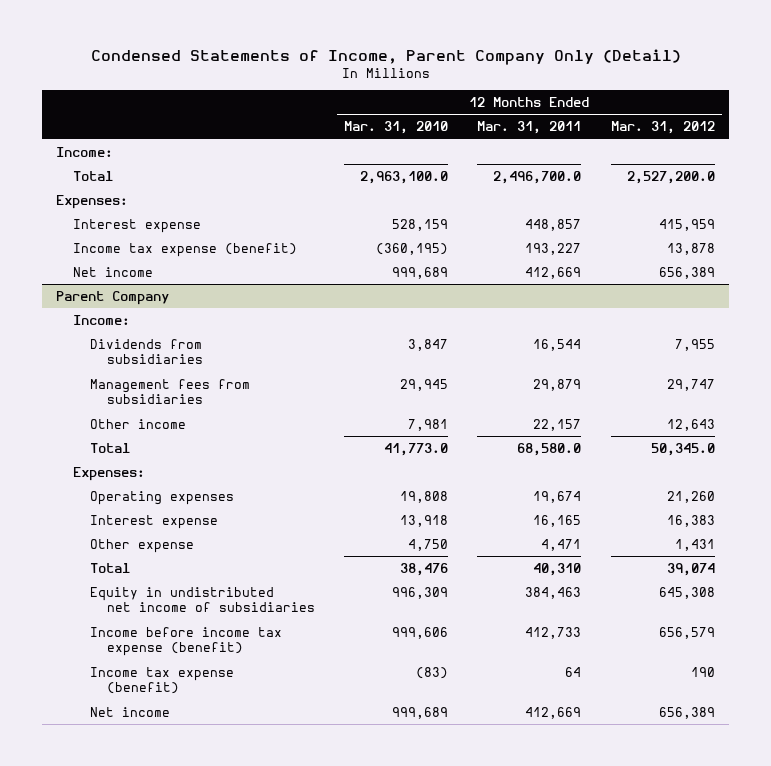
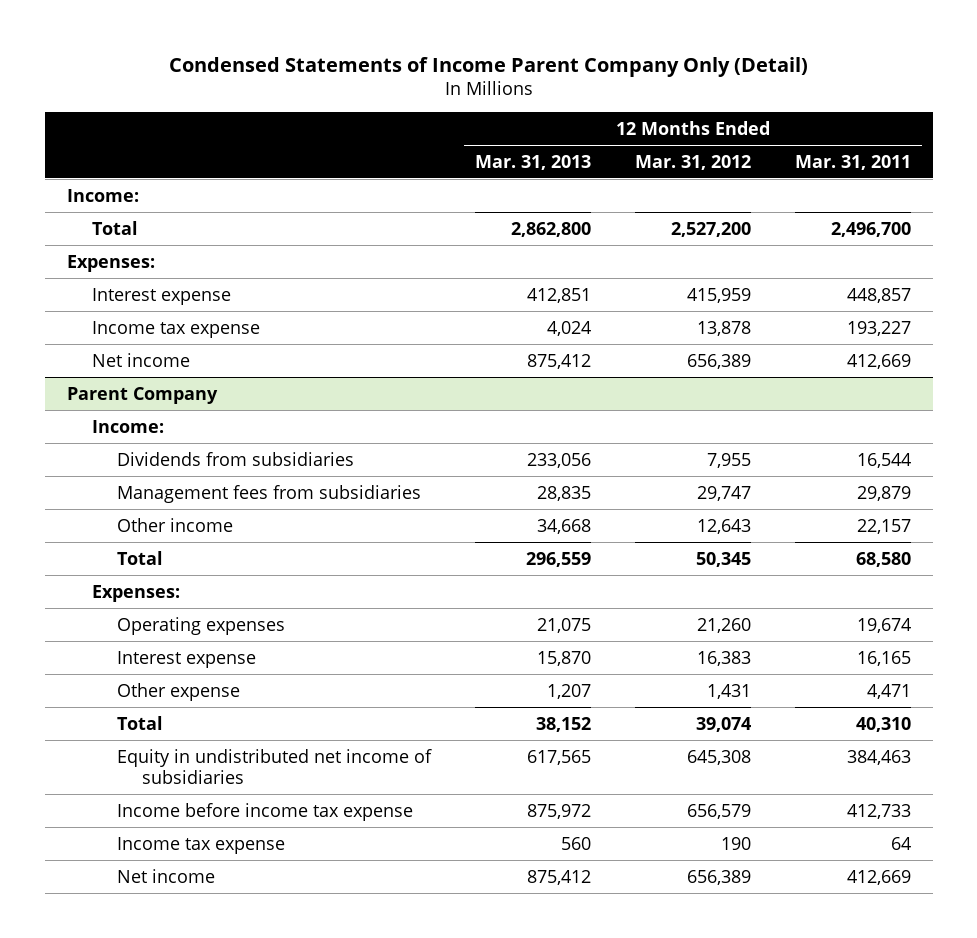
[90,49,681,66] Condensed Statements of Income, Parent Company Only (Detail) -> [168,56,808,77] Condensed Statements of Income Parent Company Only (Detail)
[344,121,449,135] Mar. 31, 2010 -> none
none -> [474,154,591,170] Mar. 31, 2013
[493,170,582,184] 2,496,700.0 -> [830,221,911,237] 2,496,700
[626,170,715,184] 2,527,200.0 -> [670,221,751,237] 2,527,200
[73,242,298,257] Income tax expense (benefit) -> [91,320,260,338] Income tax expense
[517,442,582,456] 68,580.0 -> [855,551,911,567] 68,580
[650,442,715,456] 50,345.0 -> [695,551,751,567] 50,345
[89,626,282,657] Income before income tax expense (benefit) -> [117,802,414,821] Income before income tax expense
[89,666,234,695] Income tax expense (benefit) -> [117,836,286,854] Income tax expense

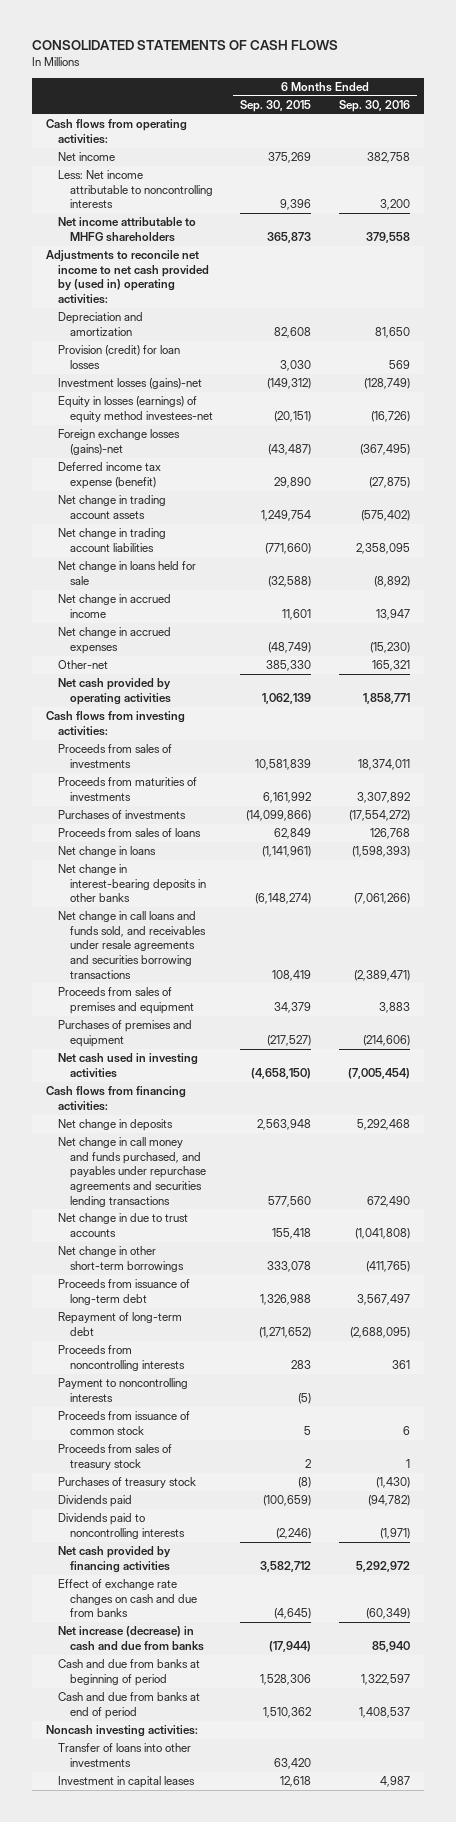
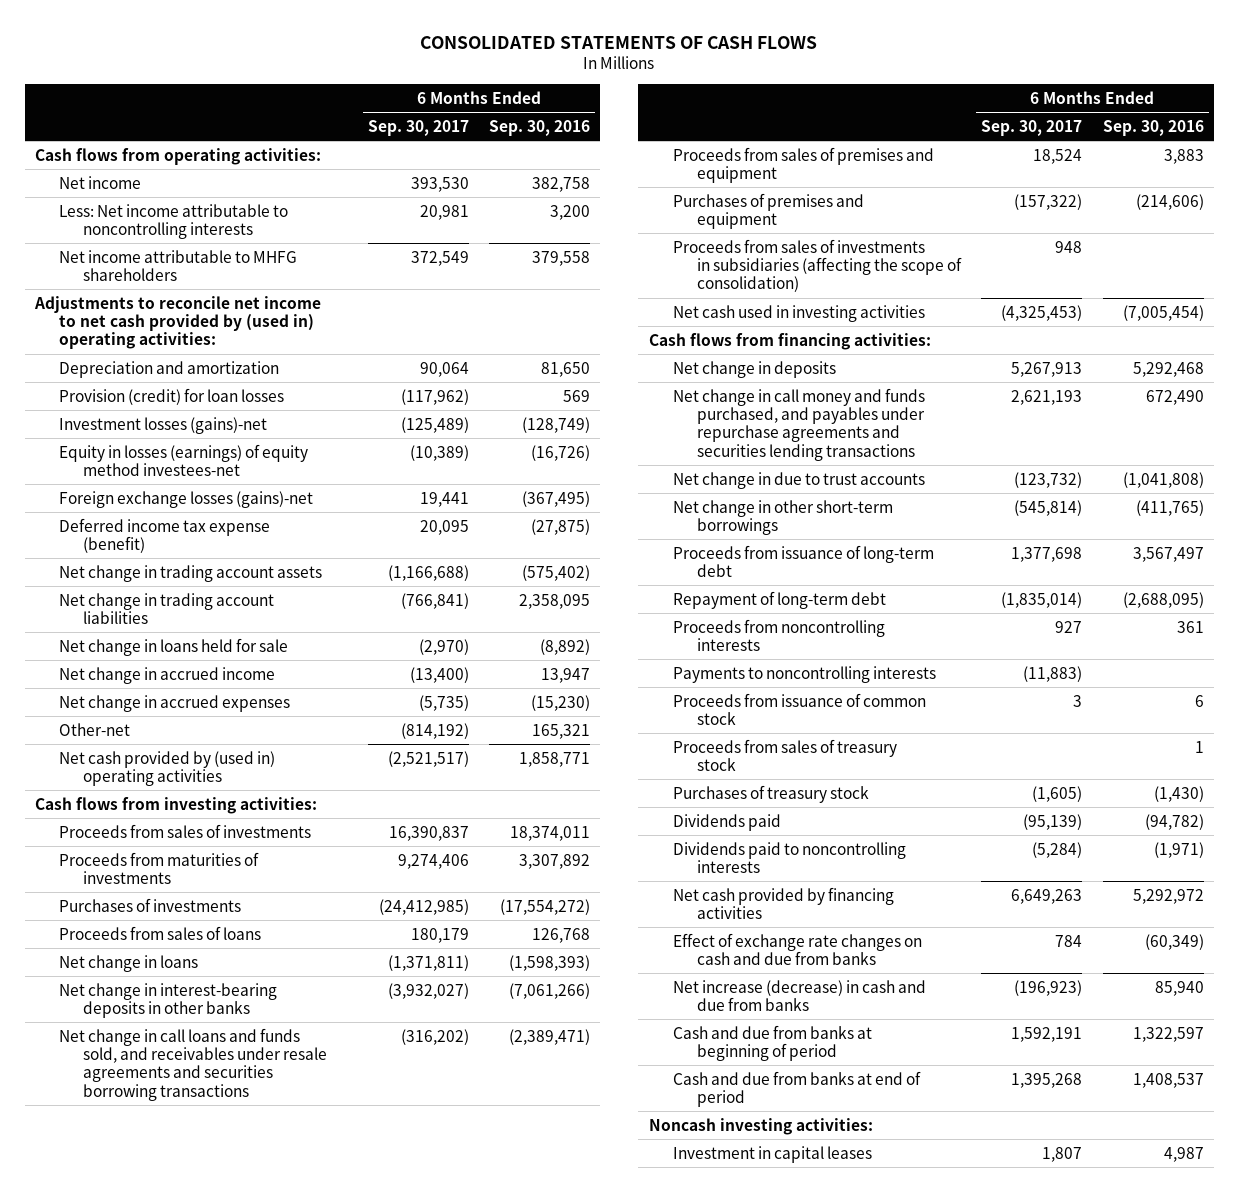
[240,99,312,112] Sep. 30, 2015 -> none
none -> [367,119,469,136] Sep. 30, 2017
[57,678,171,705] Net cash provided by operating activities -> [59,750,276,786] Net cash provided by (used in) operating activities
none -> [672,238,962,293] Proceeds from sales of investments in subsidiaries (affecting the scope of consolidation)
[57,1378,188,1402] Payment to noncontrolling interests -> [672,665,936,683] Payments to noncontrolling interests
[57,1743,191,1767] Transfer of loans into other investments -> none

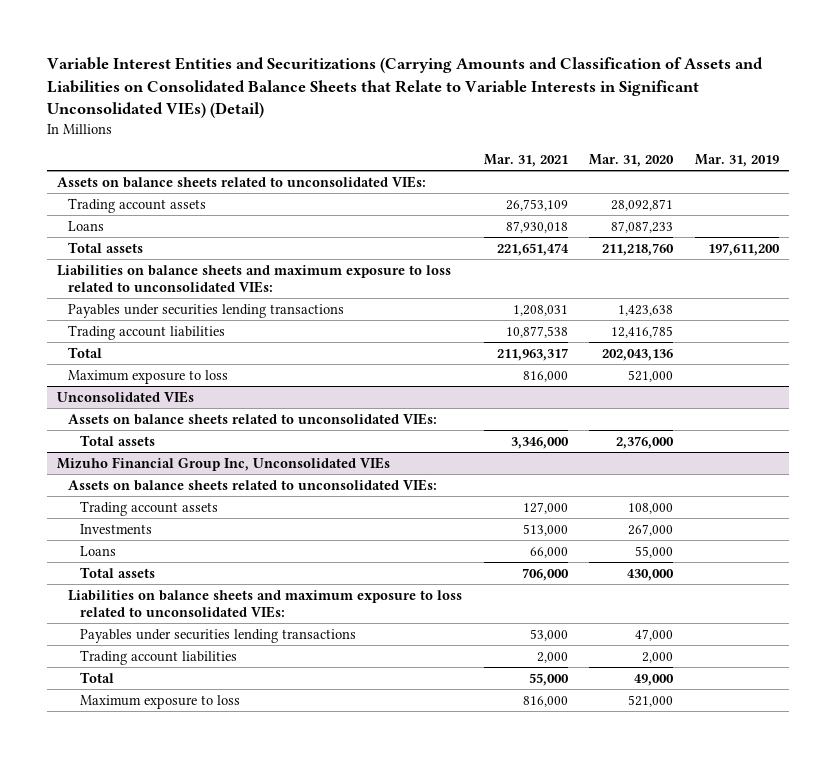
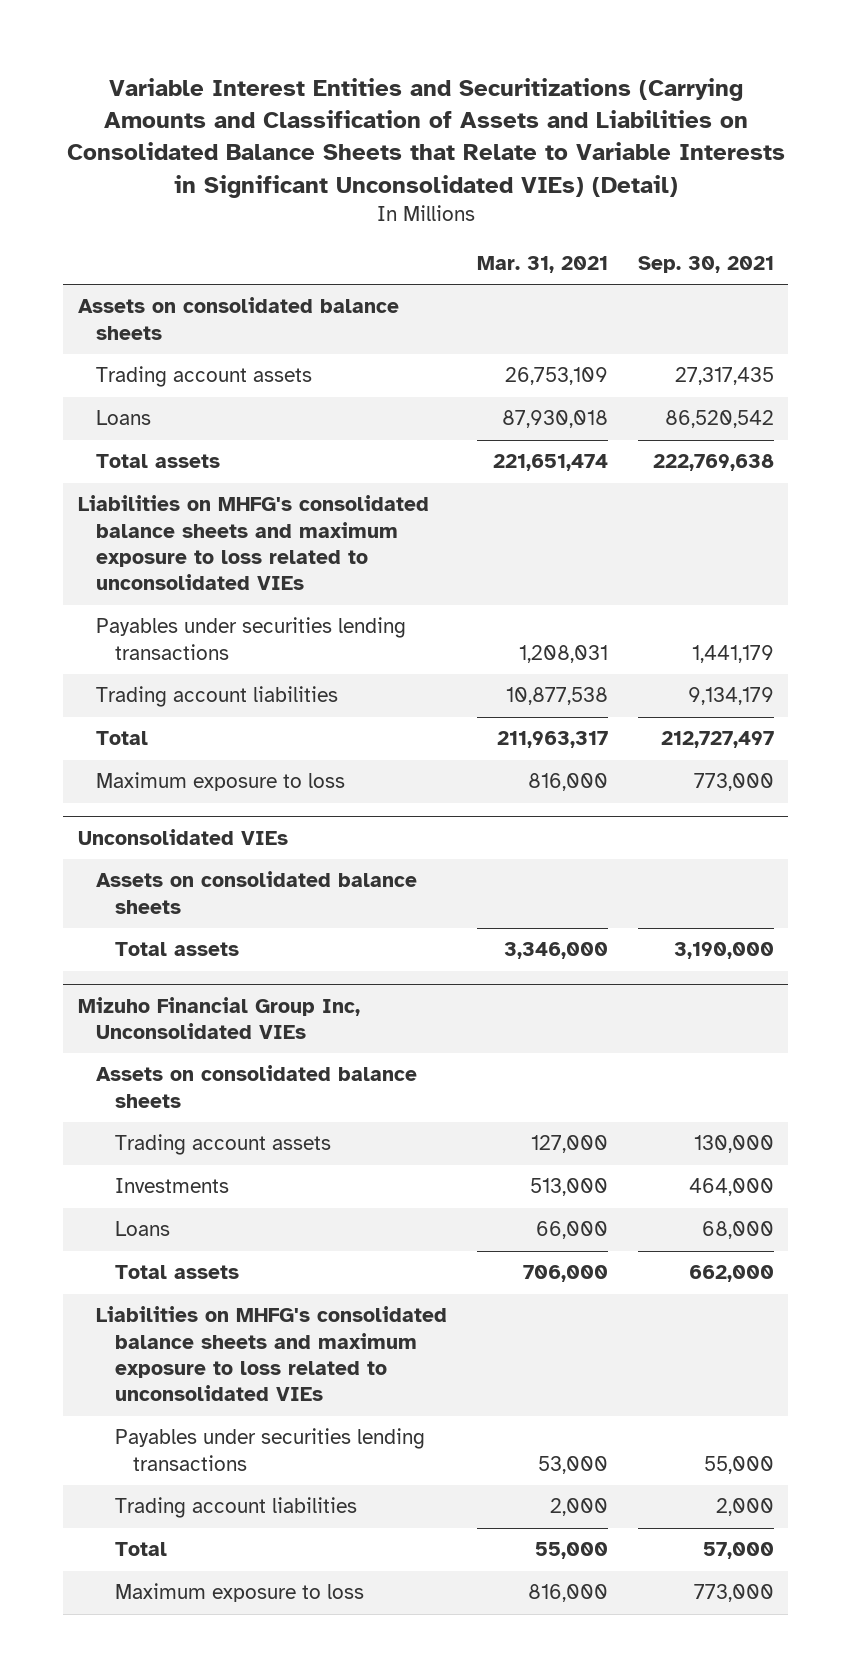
[589,154,675,168] Mar. 31, 2020 -> none
[694,154,779,168] Mar. 31, 2019 -> none
none -> [637,256,774,274] Sep. 30, 2021
[57,175,427,188] Assets on balance sheets related to unconsolidated VIEs: -> [78,297,400,340] Assets on consolidated balance sheets
[57,264,452,293] Liabilities on balance sheets and maximum exposure to loss related to unconsolidated VIEs: -> [78,495,430,591] Liabilities on MHFG's consolidated balance sheets and maximum exposure to loss related to unconsolidated VIEs
[68,412,438,425] Assets on balance sheets related to unconsolidated VIEs: -> [96,871,418,914] Assets on consolidated balance sheets
[68,478,438,491] Assets on balance sheets related to unconsolidated VIEs: -> [96,1065,418,1108] Assets on consolidated balance sheets
[68,589,463,618] Liabilities on balance sheets and maximum exposure to loss related to unconsolidated VIEs: -> [96,1306,448,1402] Liabilities on MHFG's consolidated balance sheets and maximum exposure to loss related to unconsolidated VIEs

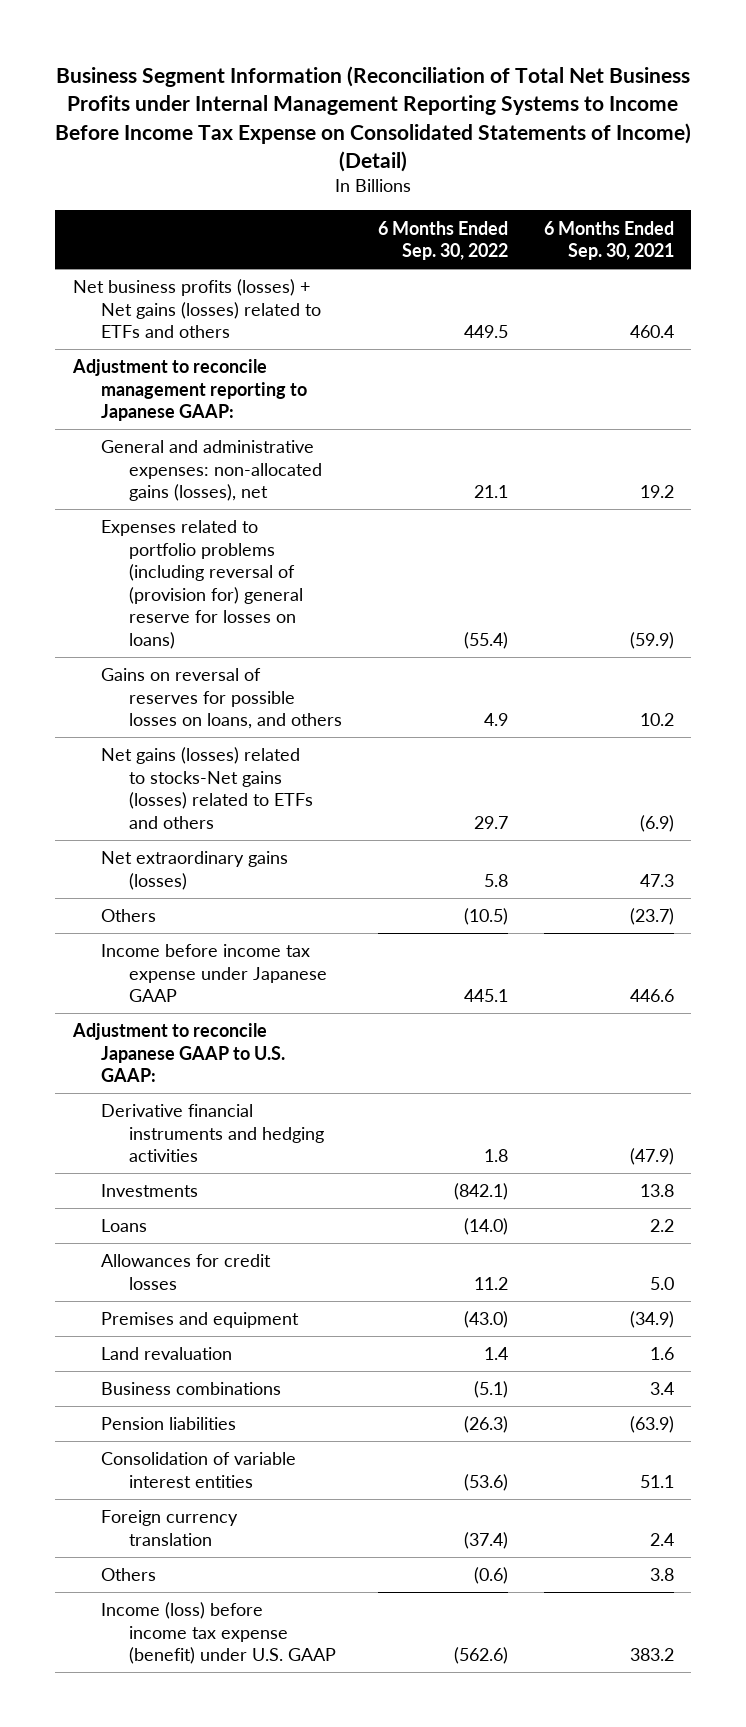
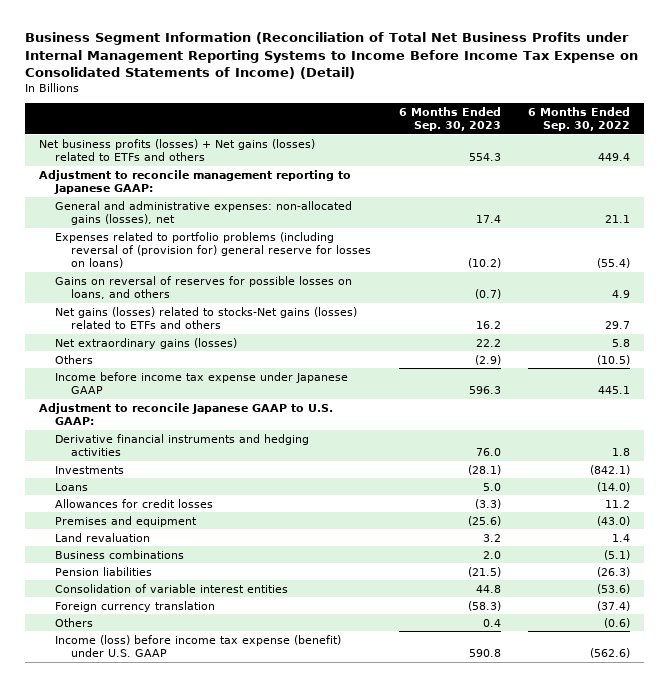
[543,220,674,261] 6 Months Ended Sep. 30, 2021 -> none
none -> [398,106,501,131] 6 Months Ended Sep. 30, 2023
[463,325,508,339] 449.5 -> [598,152,631,161] 449.4

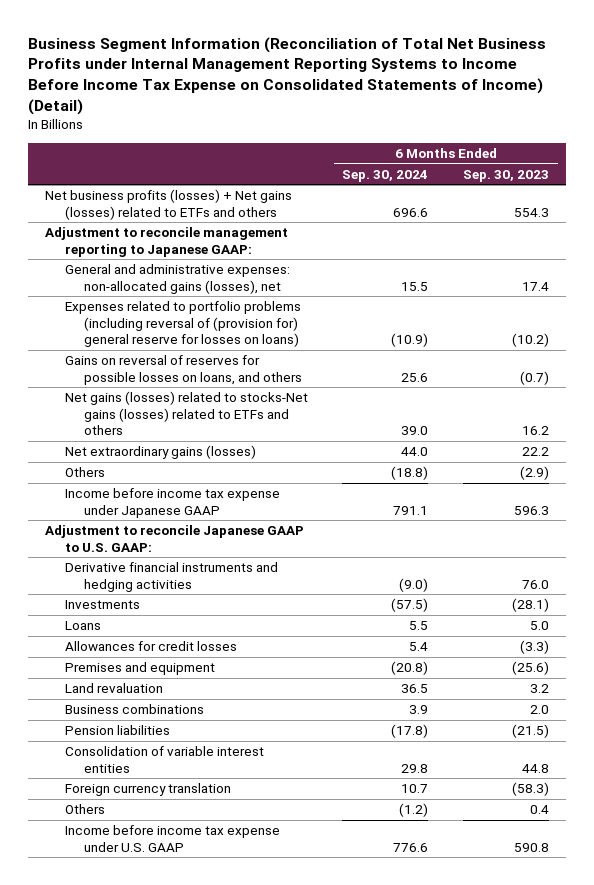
[528,106,631,131] 6 Months Ended Sep. 30, 2022 -> none
none -> [342,169,429,182] Sep. 30, 2024
[55,634,342,657] Income (loss) before income tax expense (benefit) under U.S. GAAP -> [64,825,280,852] Income before income tax expense under U.S. GAAP

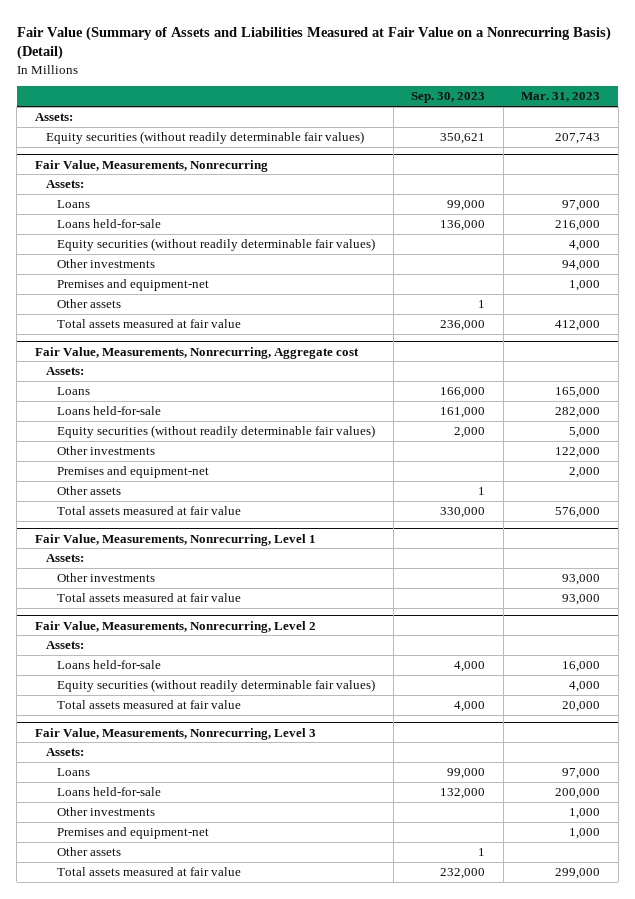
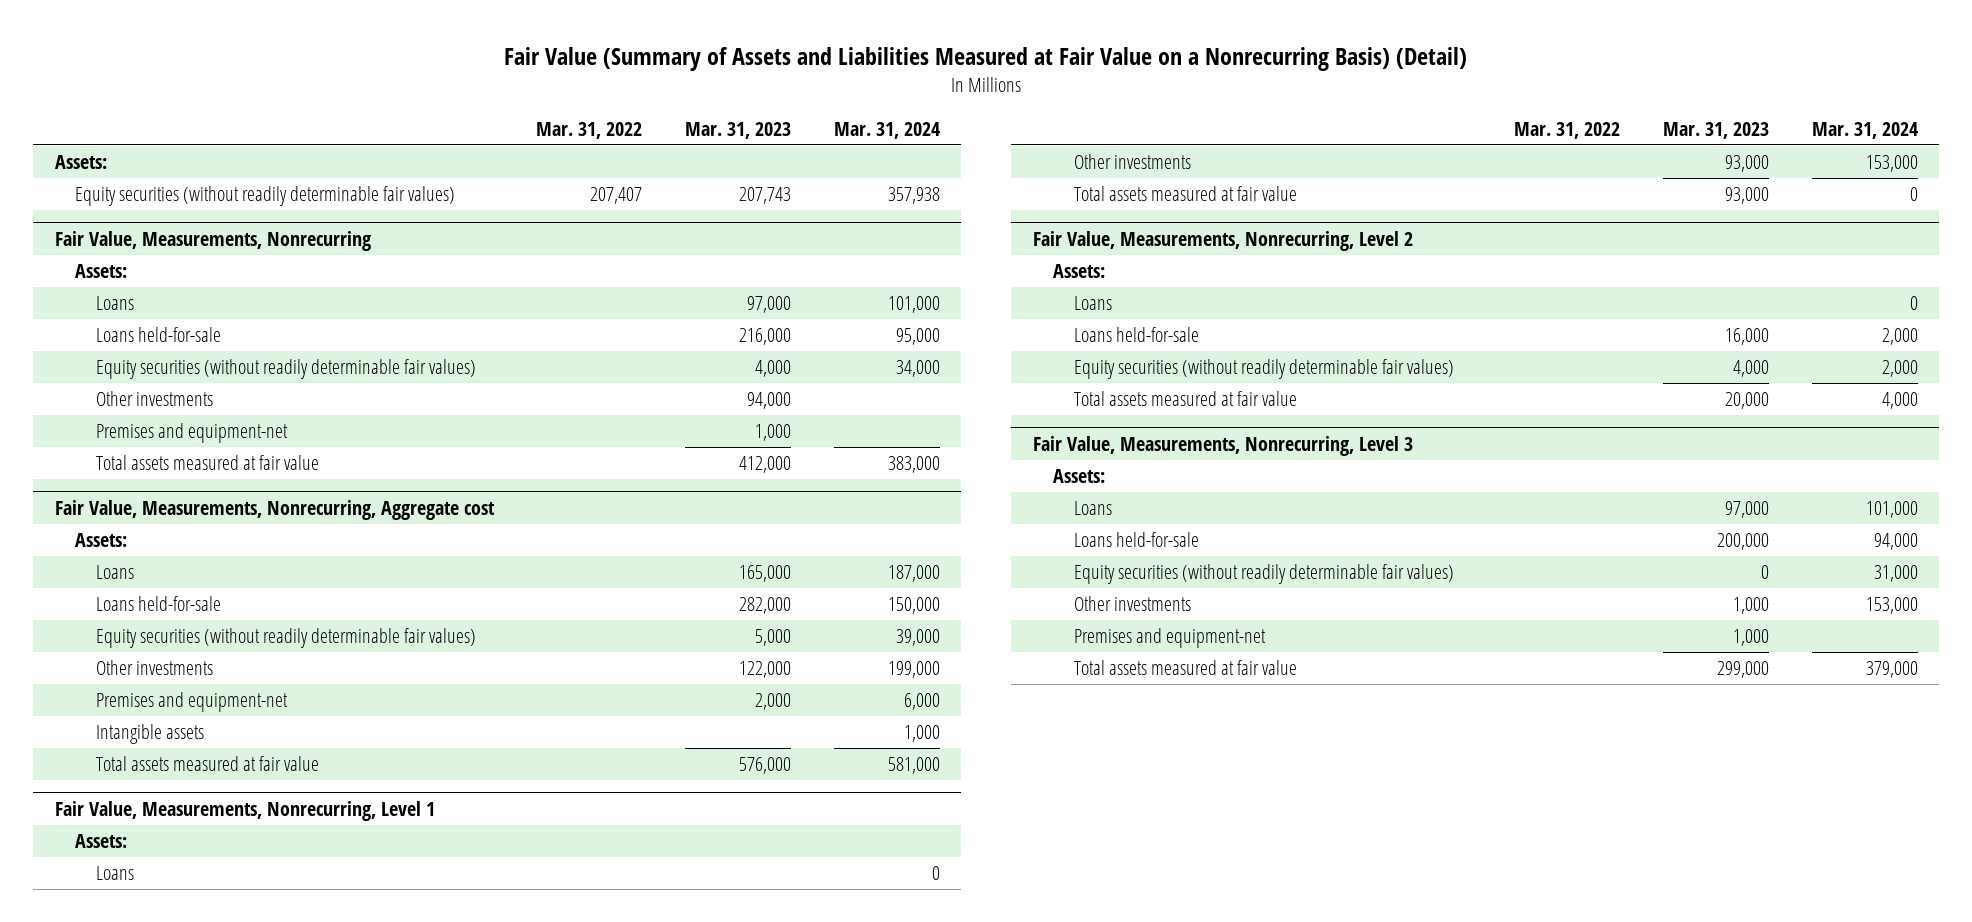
[411,92,486,104] Sep. 30, 2023 -> none
none -> [536,121,643,139] Mar. 31, 2022
none -> [833,121,940,139] Mar. 31, 2024
[57,299,122,309] Other assets -> none
[57,486,122,496] Other assets -> none
none -> [95,724,204,745] Intangible assets
none -> [95,866,134,881] Loans
none -> [1073,296,1112,311] Loans
none -> [1073,564,1454,585] Equity securities (without readily determinable fair values)
[57,847,122,857] Other assets -> none

